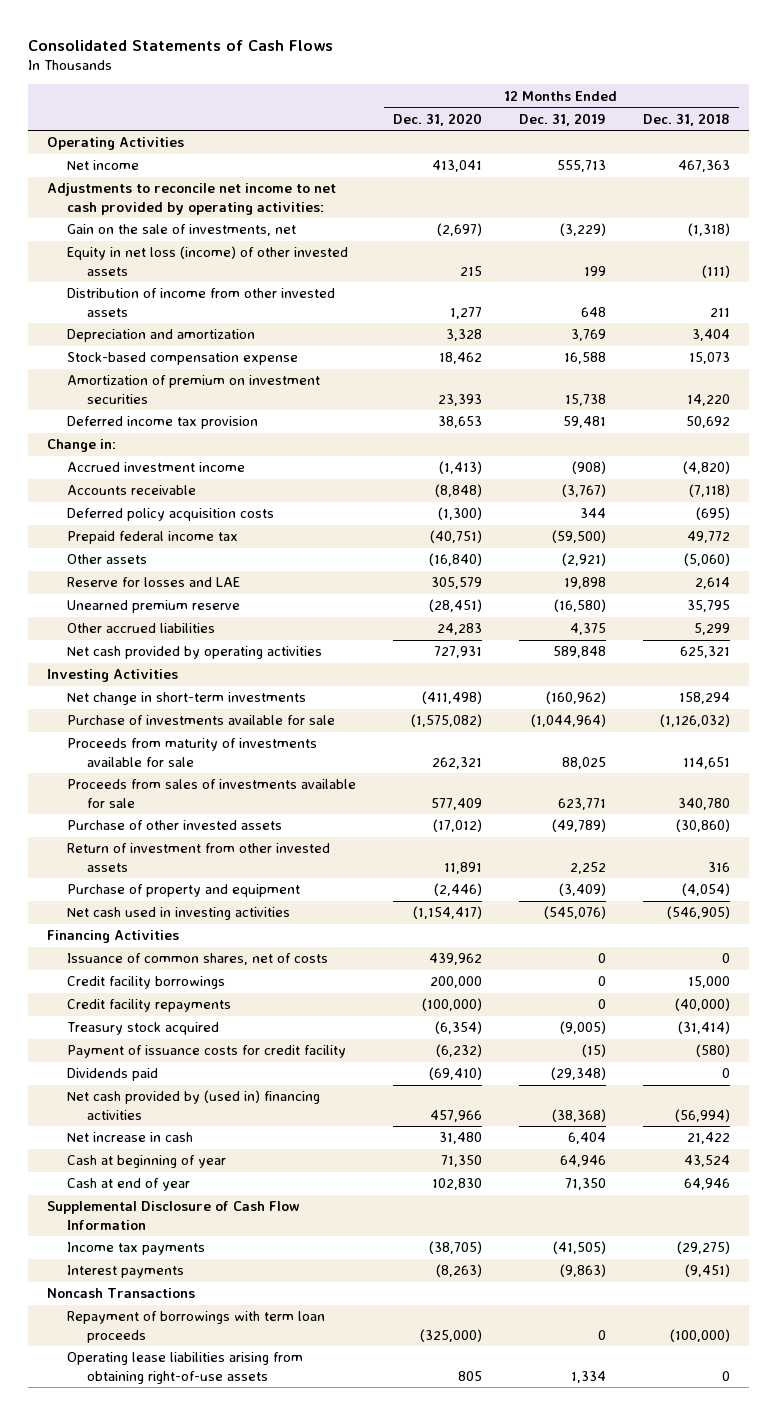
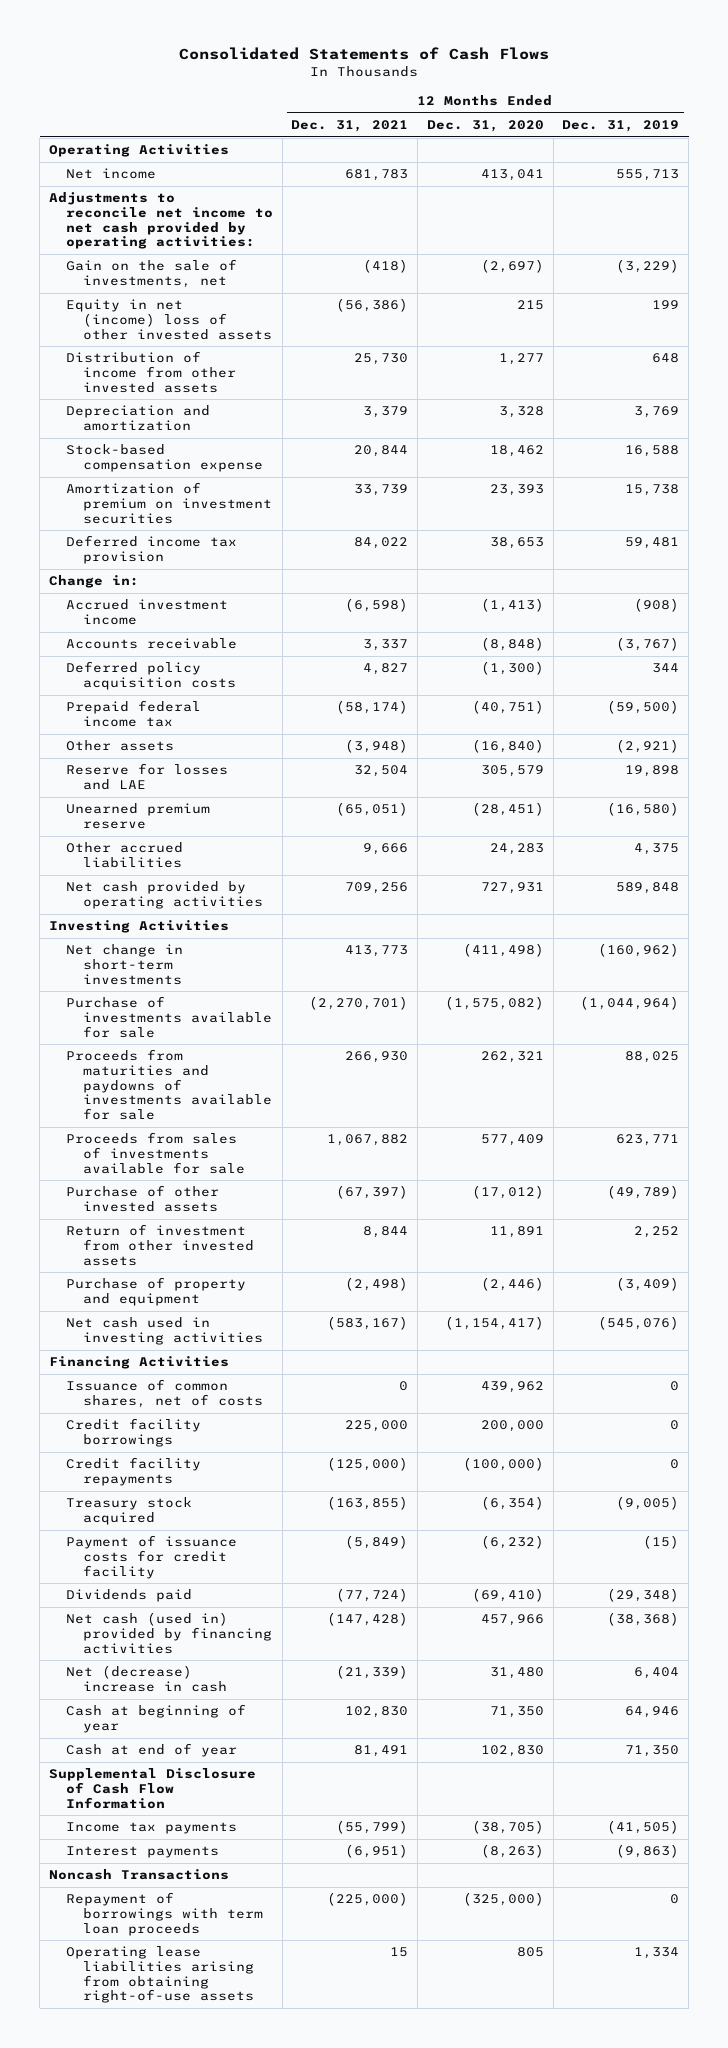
[643,112,731,126] Dec. 31, 2018 -> none
none -> [291,119,409,132] Dec. 31, 2021
[66,246,348,276] Equity in net loss (income) of other invested assets -> [66,299,273,340] Equity in net (income) loss of other invested assets
[66,738,317,767] Proceeds from maturity of investments available for sale -> [66,1049,273,1120] Proceeds from maturities and paydowns of investments available for sale
[66,1090,320,1120] Net cash provided by (used in) financing activities -> [66,1612,273,1654] Net cash (used in) provided by financing activities
[66,1132,193,1143] Net increase in cash -> [66,1665,228,1693] Net (decrease) increase in cash

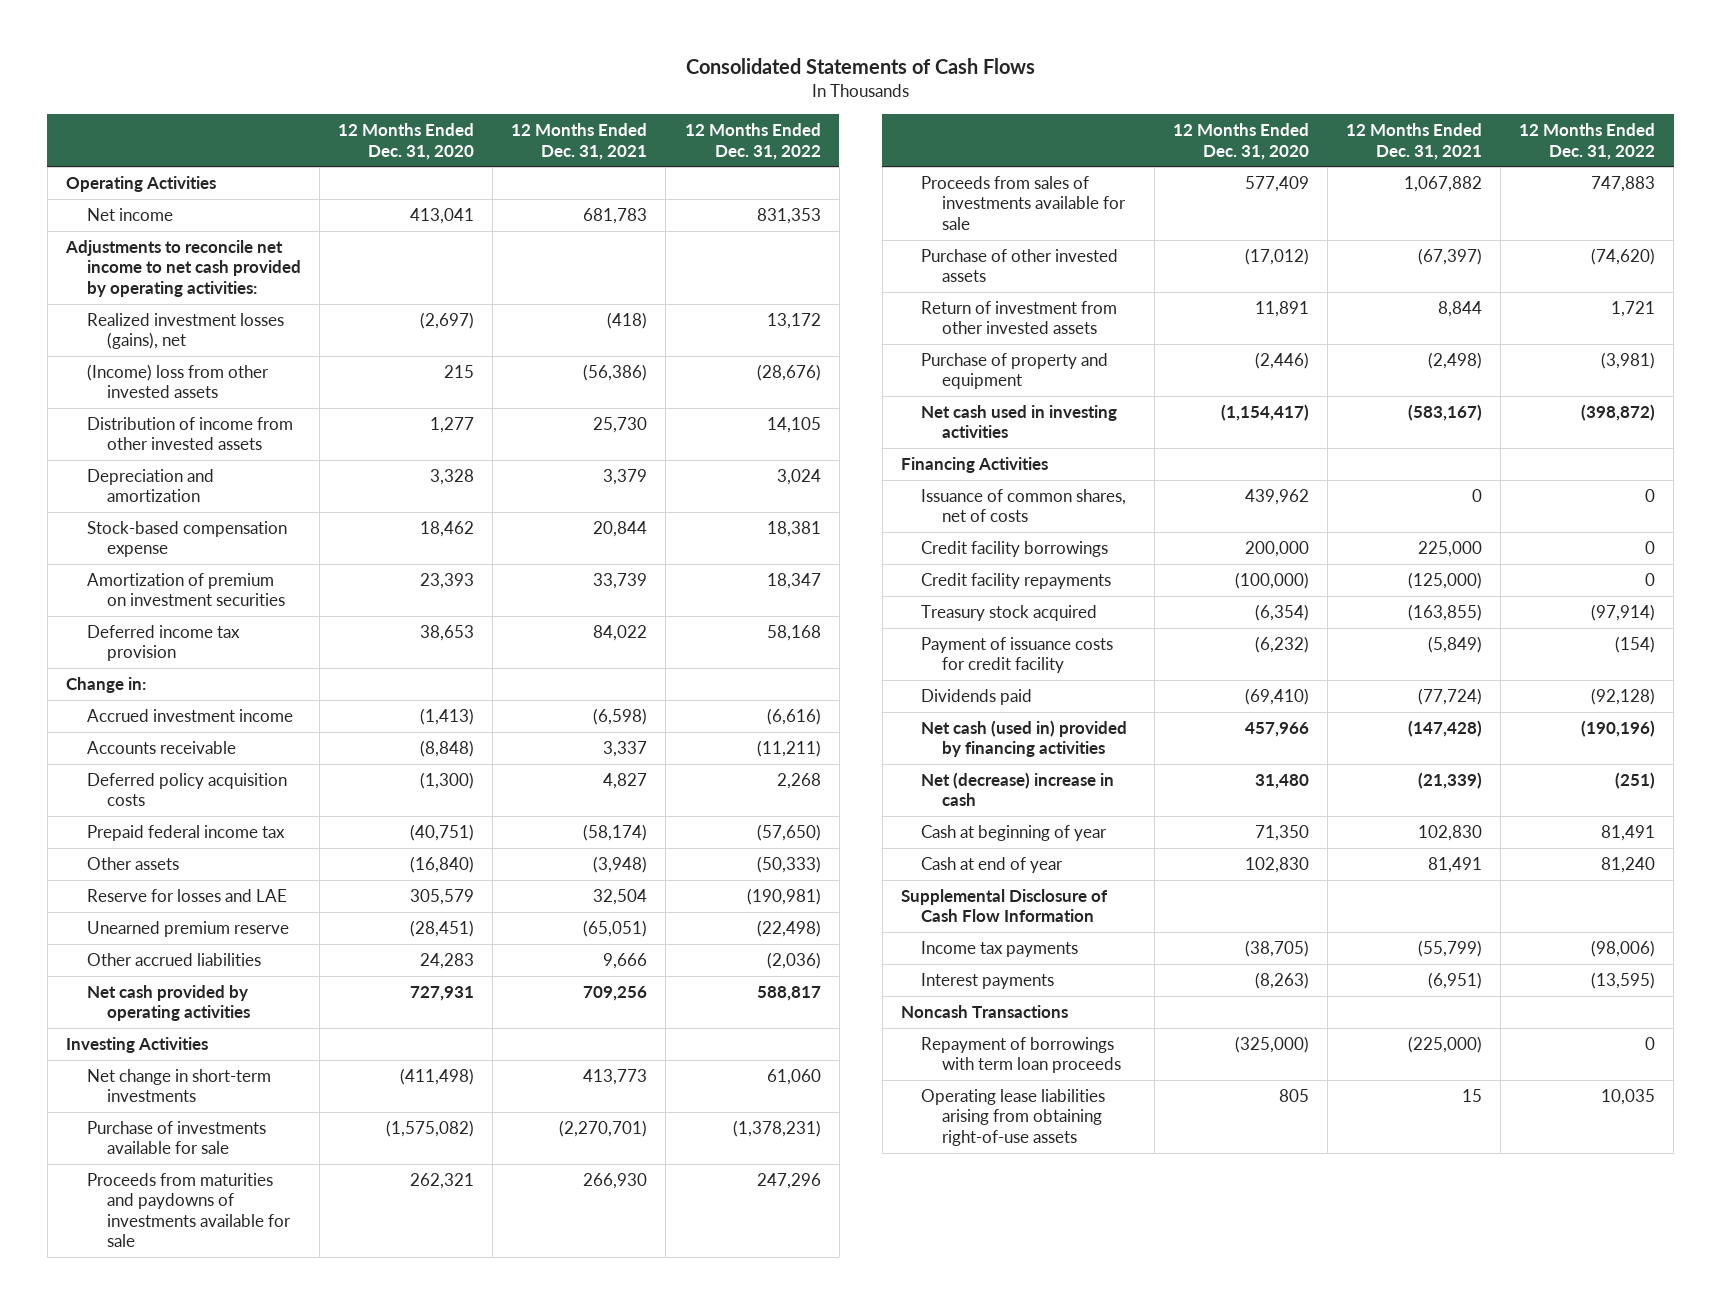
[562,119,680,132] Dec. 31, 2019 -> none
none -> [684,123,821,160] 12 Months Ended Dec. 31, 2022
[66,259,238,289] Gain on the sale of investments, net -> [86,312,284,350] Realized investment losses (gains), net
[66,299,273,340] Equity in net (income) loss of other invested assets -> [86,363,269,399] (Income) loss from other invested assets

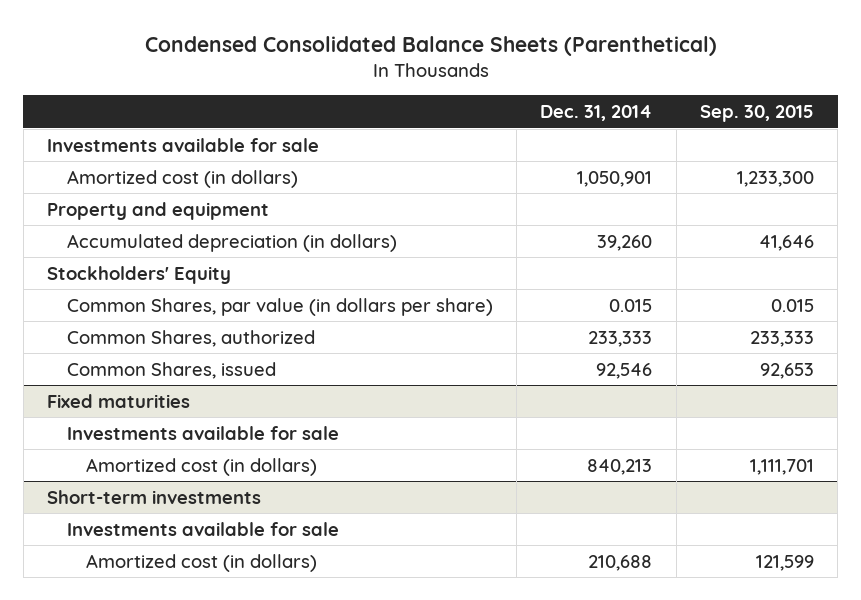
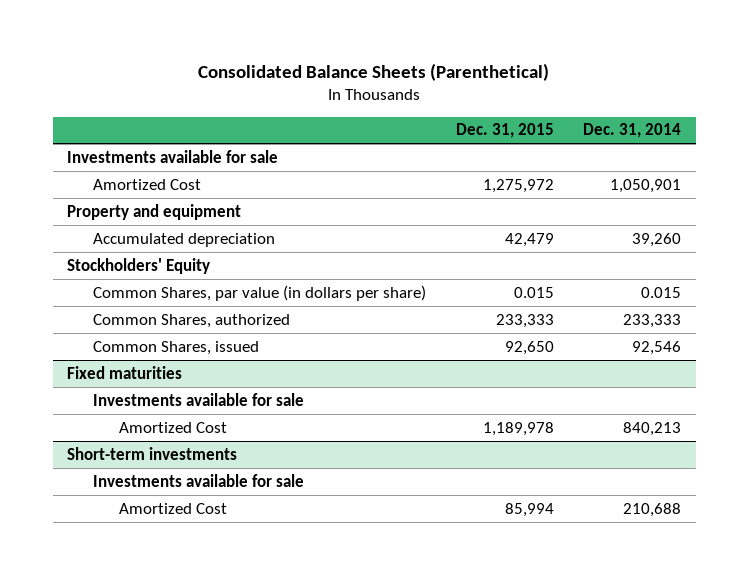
[144,36,717,57] Condensed Consolidated Balance Sheets (Parenthetical) -> [198,62,550,81] Consolidated Balance Sheets (Parenthetical)
[700,105,815,123] Sep. 30, 2015 -> none
none -> [455,123,554,139] Dec. 31, 2015
[66,169,298,188] Amortized cost (in dollars) -> [93,178,202,190] Amortized Cost
[66,233,397,252] Accumulated depreciation (in dollars) -> [93,232,276,247] Accumulated depreciation
[86,457,318,476] Amortized cost (in dollars) -> [119,421,228,433] Amortized Cost
[86,553,318,572] Amortized cost (in dollars) -> [119,502,228,514] Amortized Cost

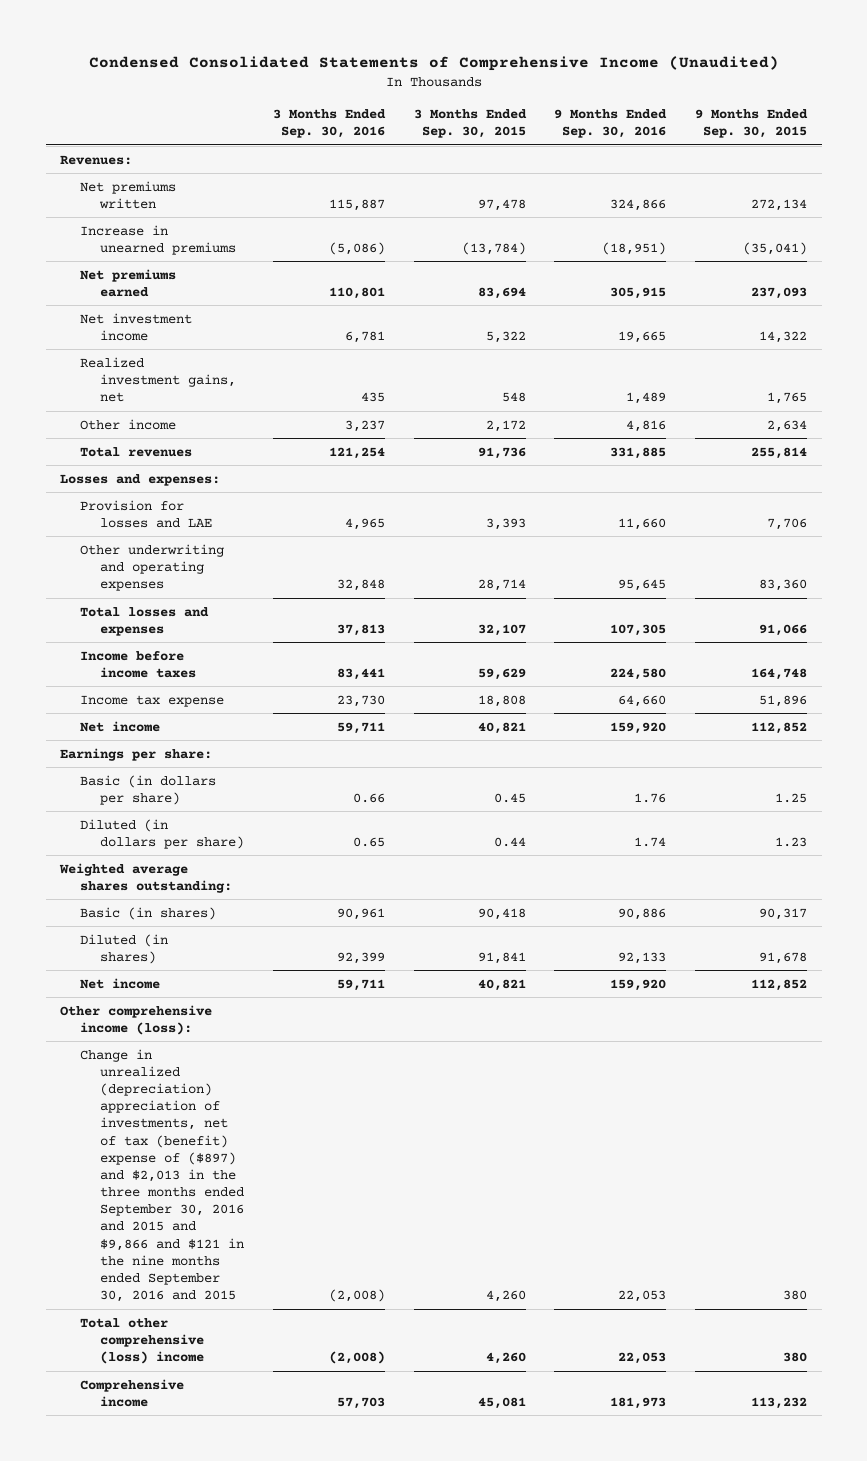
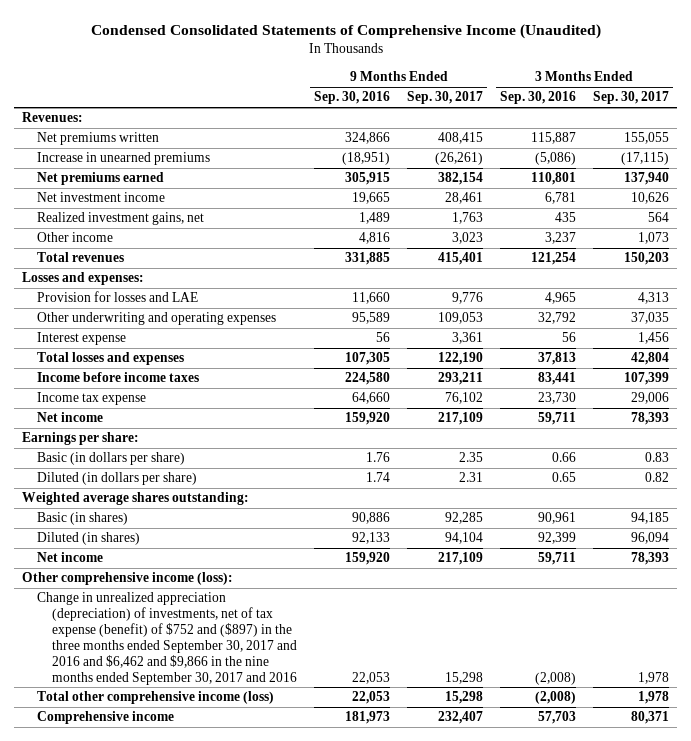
[413,108,527,139] 3 Months Ended Sep. 30, 2015 -> none
[695,108,809,139] 9 Months Ended Sep. 30, 2015 -> none
none -> [406,91,483,105] Sep. 30, 2017
none -> [592,91,669,105] Sep. 30, 2017
[336,579,385,592] 32,848 -> [537,312,576,325] 32,792
[618,579,667,592] 95,645 -> [352,312,391,325] 95,589
none -> [37,332,127,346] Interest expense
[80,1048,245,1303] Change in unrealized (depreciation) appreciation of investments, net of tax (benefit) expense of ($897) and $2,013 in the three months ended September 30, 2016 and 2015 and $9,866 and $121 in the nine months ended September 30, 2016 and 2015 -> [37,592,298,685] Change in unrealized appreciation (depreciation) of investments, net of tax expense (benefit) of $752 and ($897) in the three months ended September 30, 2017 and 2016 and $6,462 and $9,866 in the nine months ended September 30, 2017 and 2016
[80,1317,205,1365] Total other comprehensive (loss) income -> [37,691,275,705] Total other comprehensive income (loss)

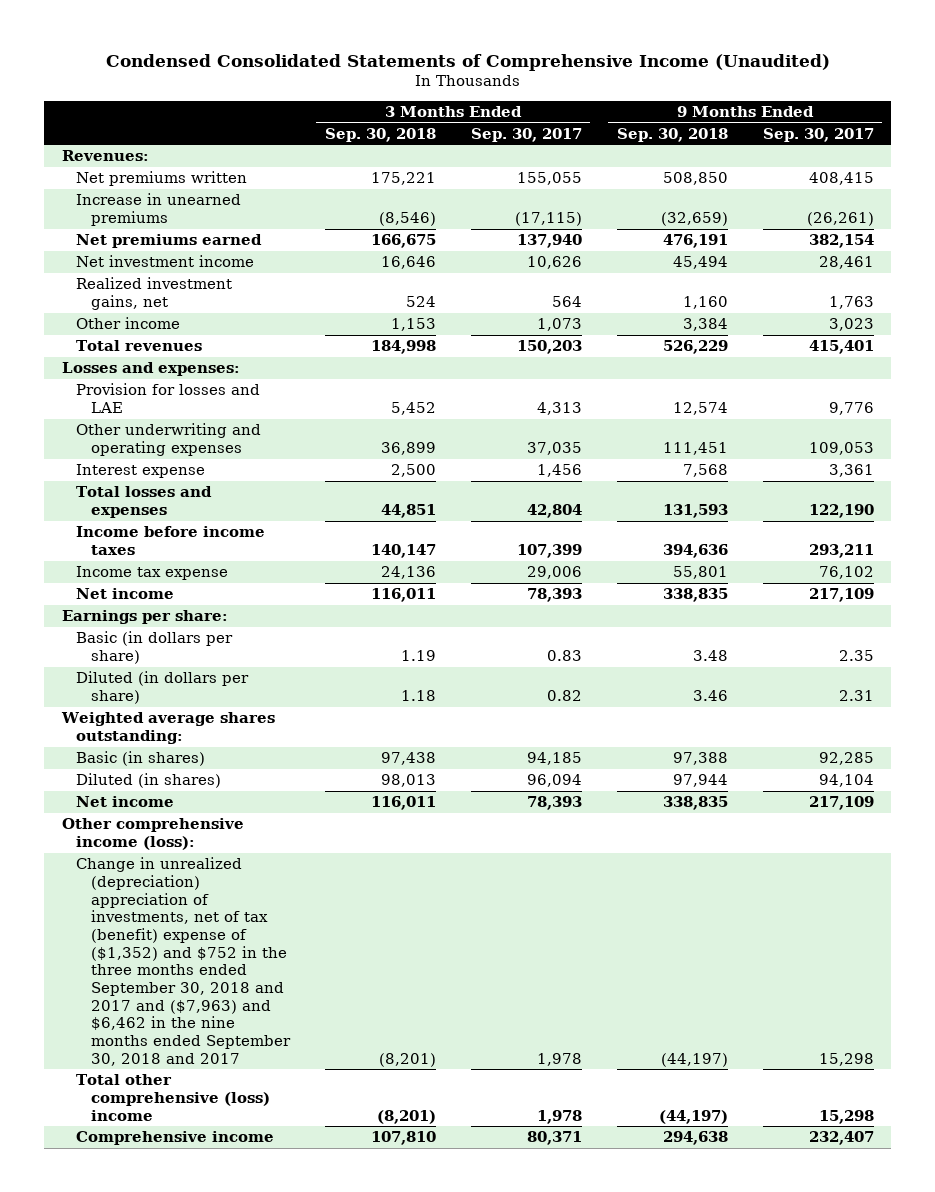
[314,91,391,105] Sep. 30, 2016 -> none
[499,91,576,105] Sep. 30, 2016 -> none
none -> [324,127,436,142] Sep. 30, 2018
none -> [616,127,728,142] Sep. 30, 2018
[37,592,298,685] Change in unrealized appreciation (depreciation) of investments, net of tax expense (benefit) of $752 and ($897) in the three months ended September 30, 2017 and 2016 and $6,462 and $9,866 in the nine months ended September 30, 2017 and 2016 -> [76,857,291,1066] Change in unrealized (depreciation) appreciation of investments, net of tax (benefit) expense of ($1,352) and $752 in the three months ended September 30, 2018 and 2017 and ($7,963) and $6,462 in the nine months ended September 30, 2018 and 2017
[37,691,275,705] Total other comprehensive income (loss) -> [76,1074,270,1121] Total other comprehensive (loss) income

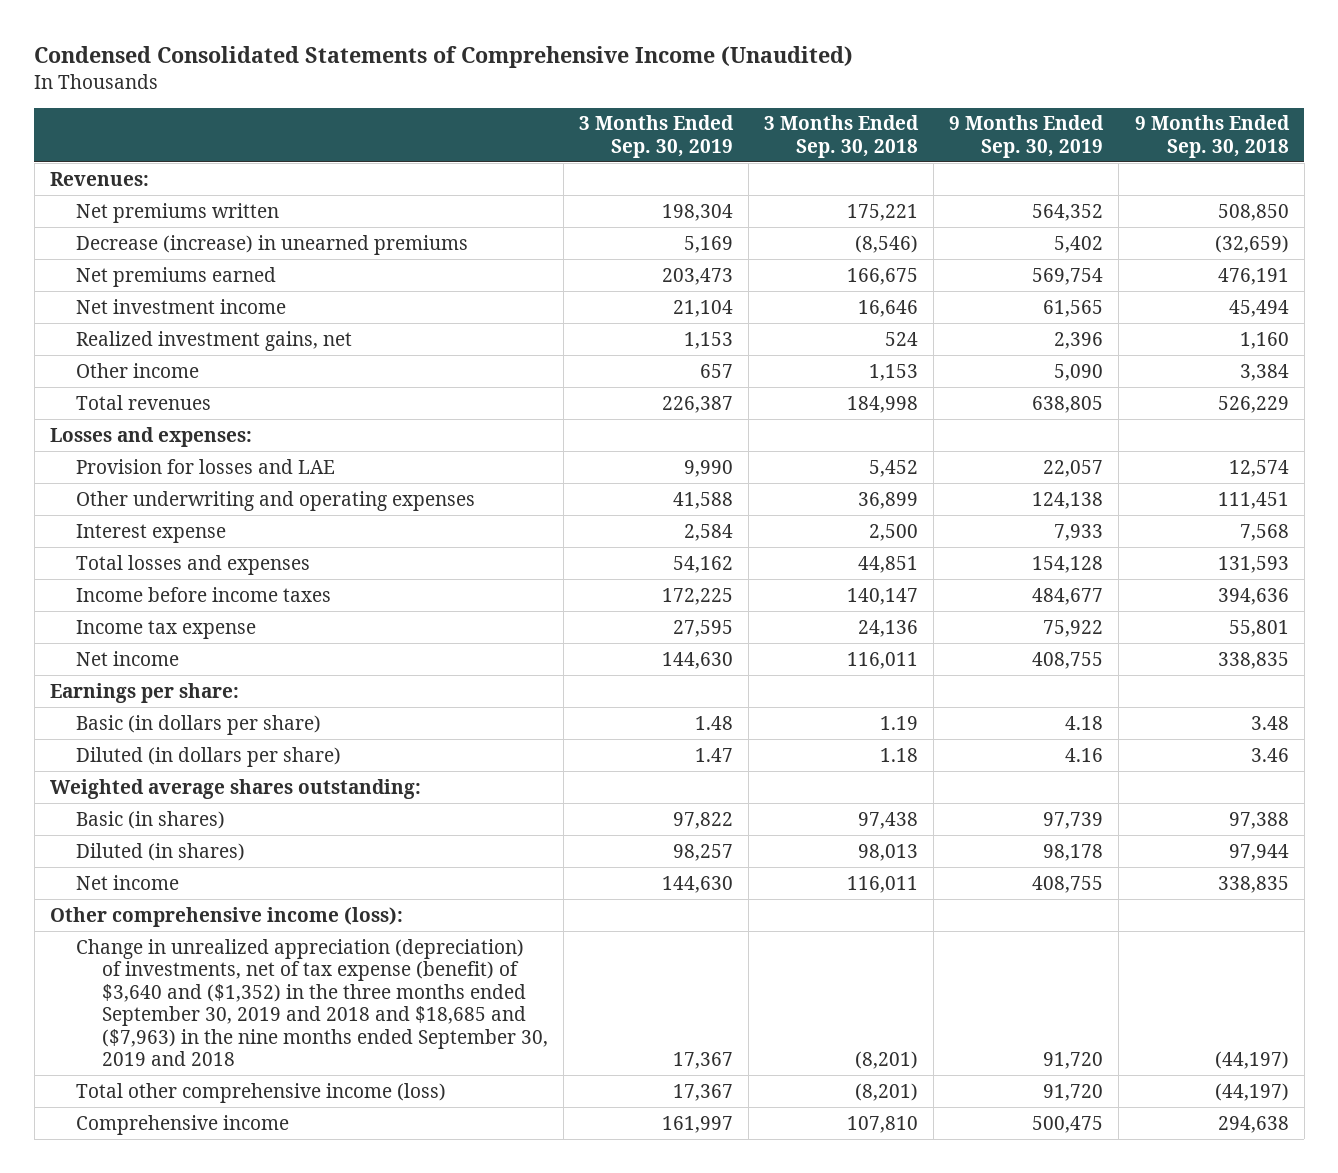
[470,127,582,142] Sep. 30, 2017 -> none
[762,127,874,142] Sep. 30, 2017 -> none
none -> [578,115,734,158] 3 Months Ended Sep. 30, 2019
none -> [949,115,1105,158] 9 Months Ended Sep. 30, 2019
[76,193,242,226] Increase in unearned premiums -> [75,234,468,255] Decrease (increase) in unearned premiums
[76,857,291,1066] Change in unrealized (depreciation) appreciation of investments, net of tax (benefit) expense of ($1,352) and $752 in the three months ended September 30, 2018 and 2017 and ($7,963) and $6,462 in the nine months ended September 30, 2018 and 2017 -> [75,938,548,1067] Change in unrealized appreciation (depreciation) of investments, net of tax expense (benefit) of $3,640 and ($1,352) in the three months ended September 30, 2019 and 2018 and $18,685 and ($7,963) in the nine months ended September 30, 2019 and 2018
[76,1074,270,1121] Total other comprehensive (loss) income -> [75,1082,446,1103] Total other comprehensive income (loss)

